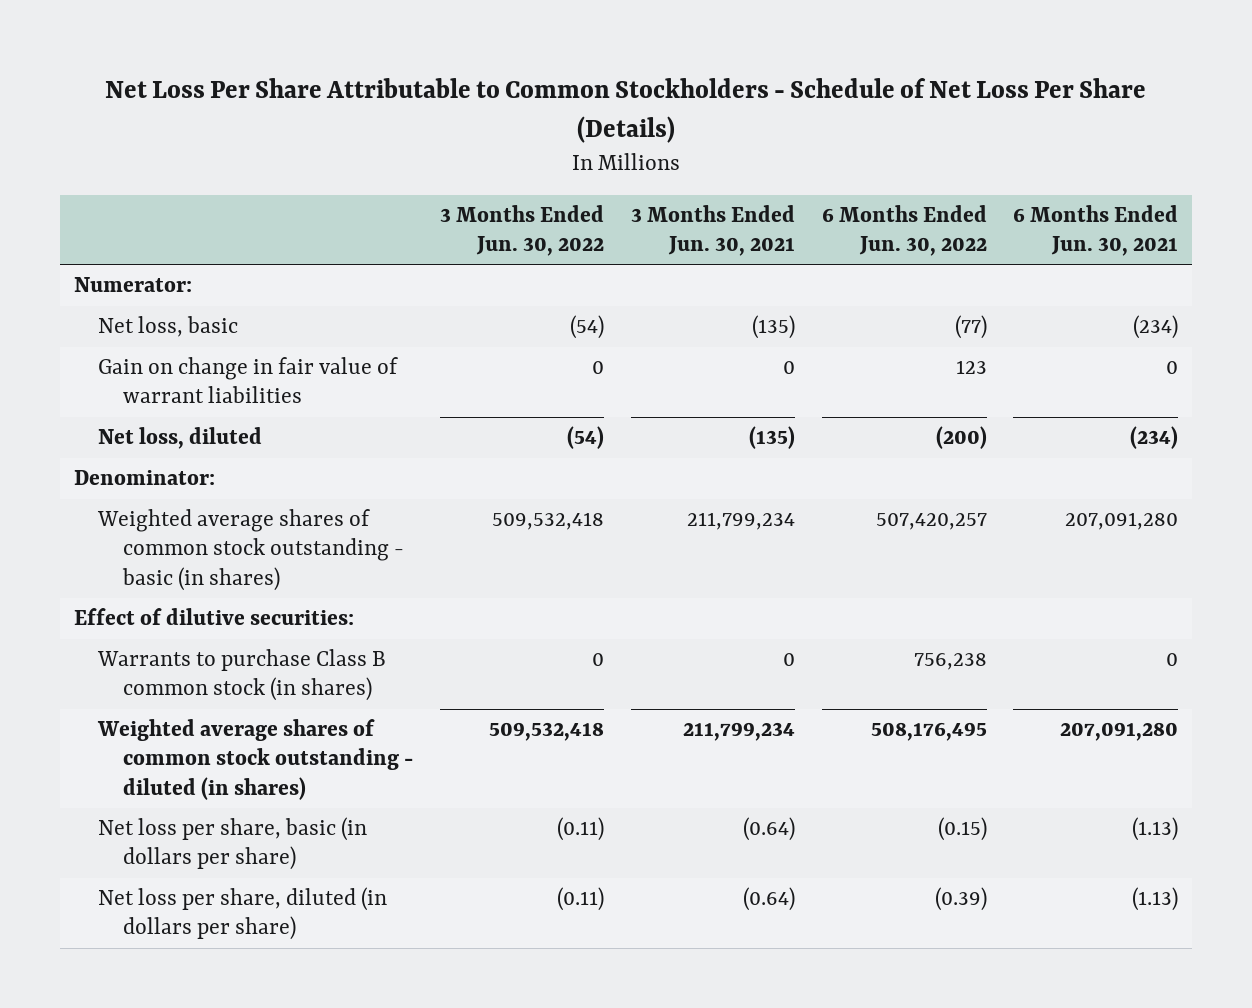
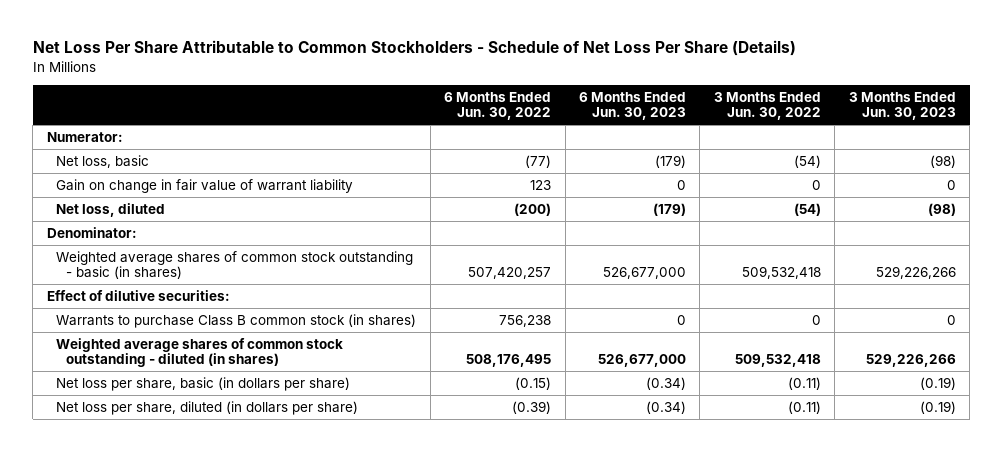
[630,205,795,257] 3 Months Ended Jun. 30, 2021 -> none
[1013,205,1179,257] 6 Months Ended Jun. 30, 2021 -> none
none -> [579,91,687,121] 6 Months Ended Jun. 30, 2023
none -> [848,91,956,121] 3 Months Ended Jun. 30, 2023
[98,357,399,404] Gain on change in fair value of warrant liabilities -> [56,178,354,193] Gain on change in fair value of warrant liability

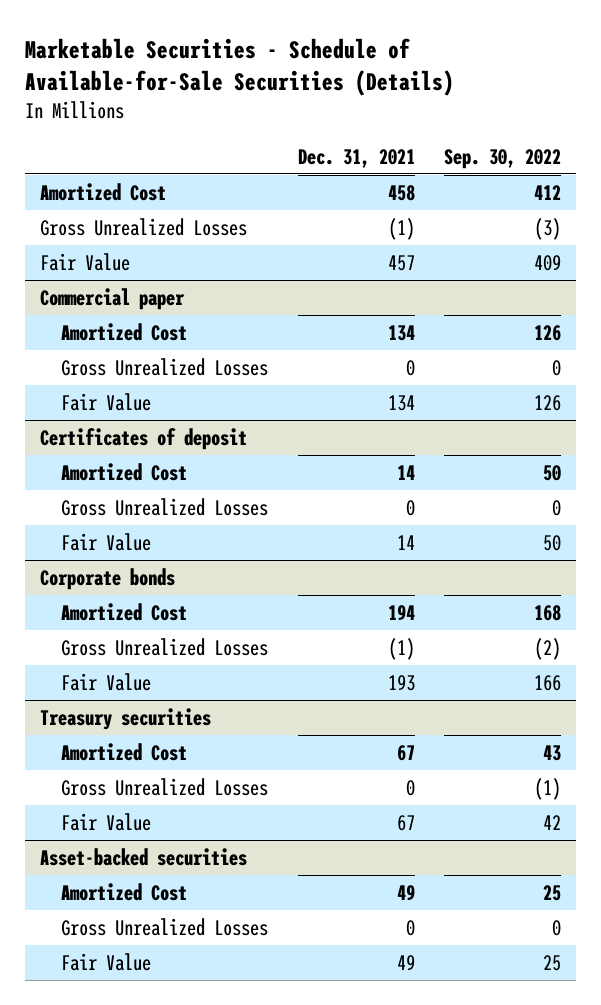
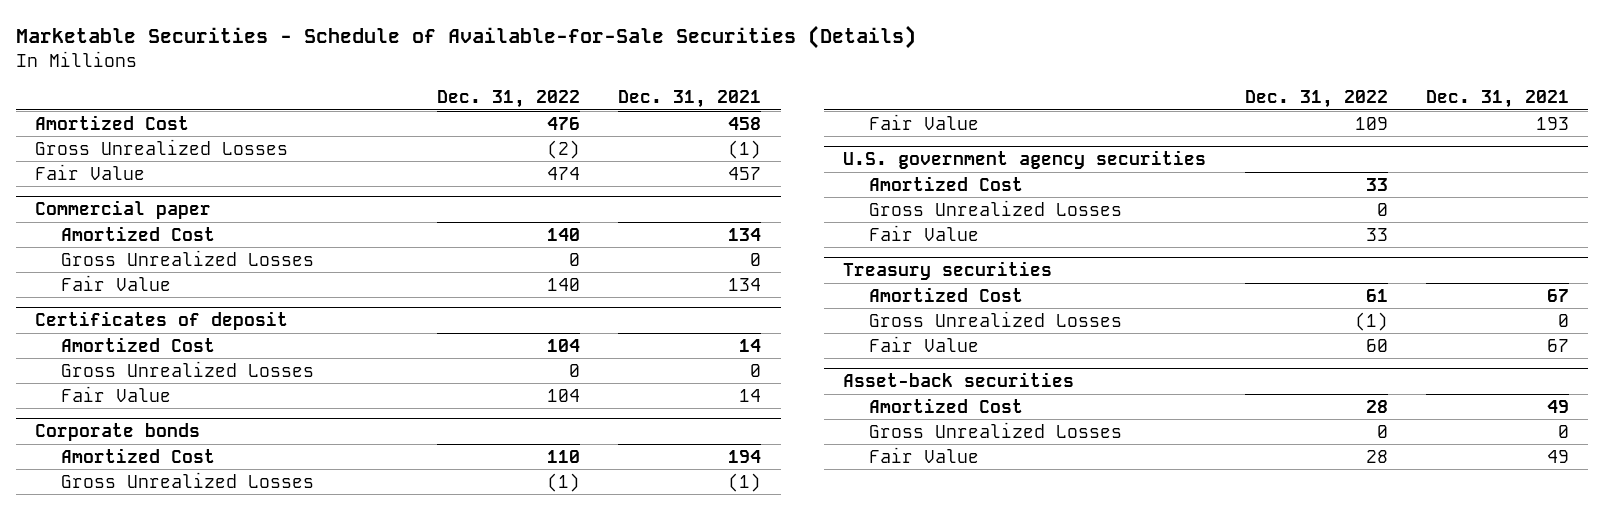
[444,148,562,169] Sep. 30, 2022 -> none
none -> [436,90,580,109] Dec. 31, 2022
none -> [843,150,1207,170] U.S. government agency securities
none -> [869,175,1024,191] Amortized Cost
none -> [869,199,1123,216] Gross Unrealized Losses
none -> [869,224,980,241] Fair Value
[39,847,247,866] Asset-backed securities -> [843,372,1075,388] Asset-back securities

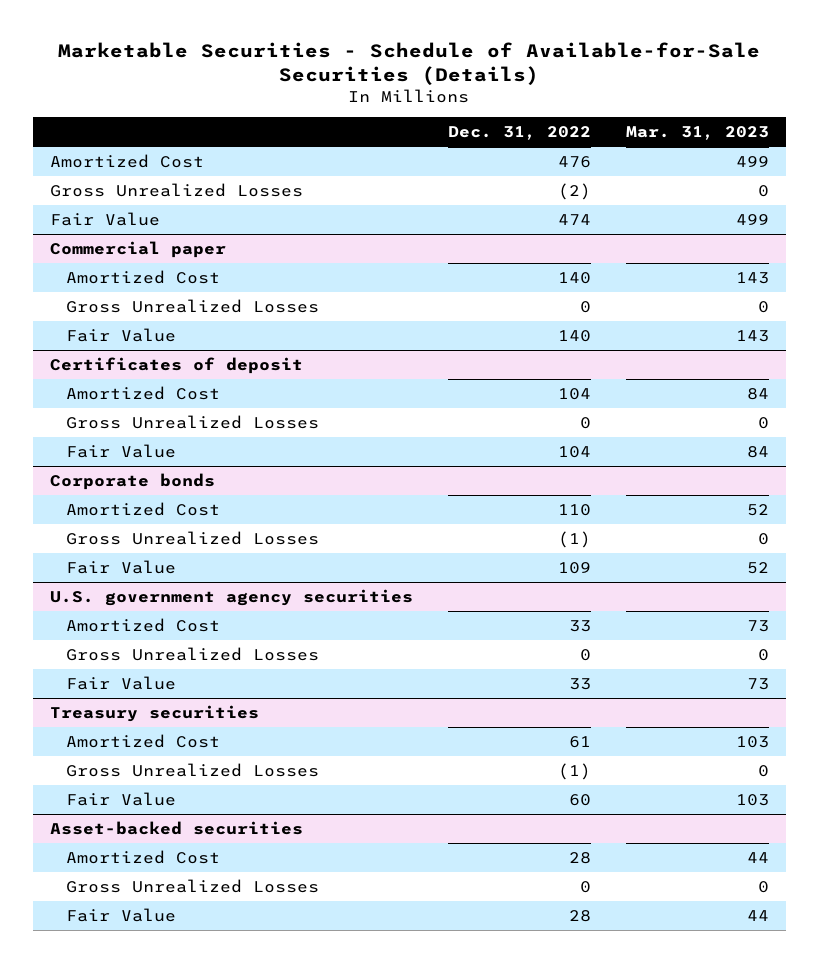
[618,90,762,109] Dec. 31, 2021 -> none
none -> [625,126,769,141] Mar. 31, 2023
[843,372,1075,388] Asset-back securities -> [49,821,303,836] Asset-backed securities

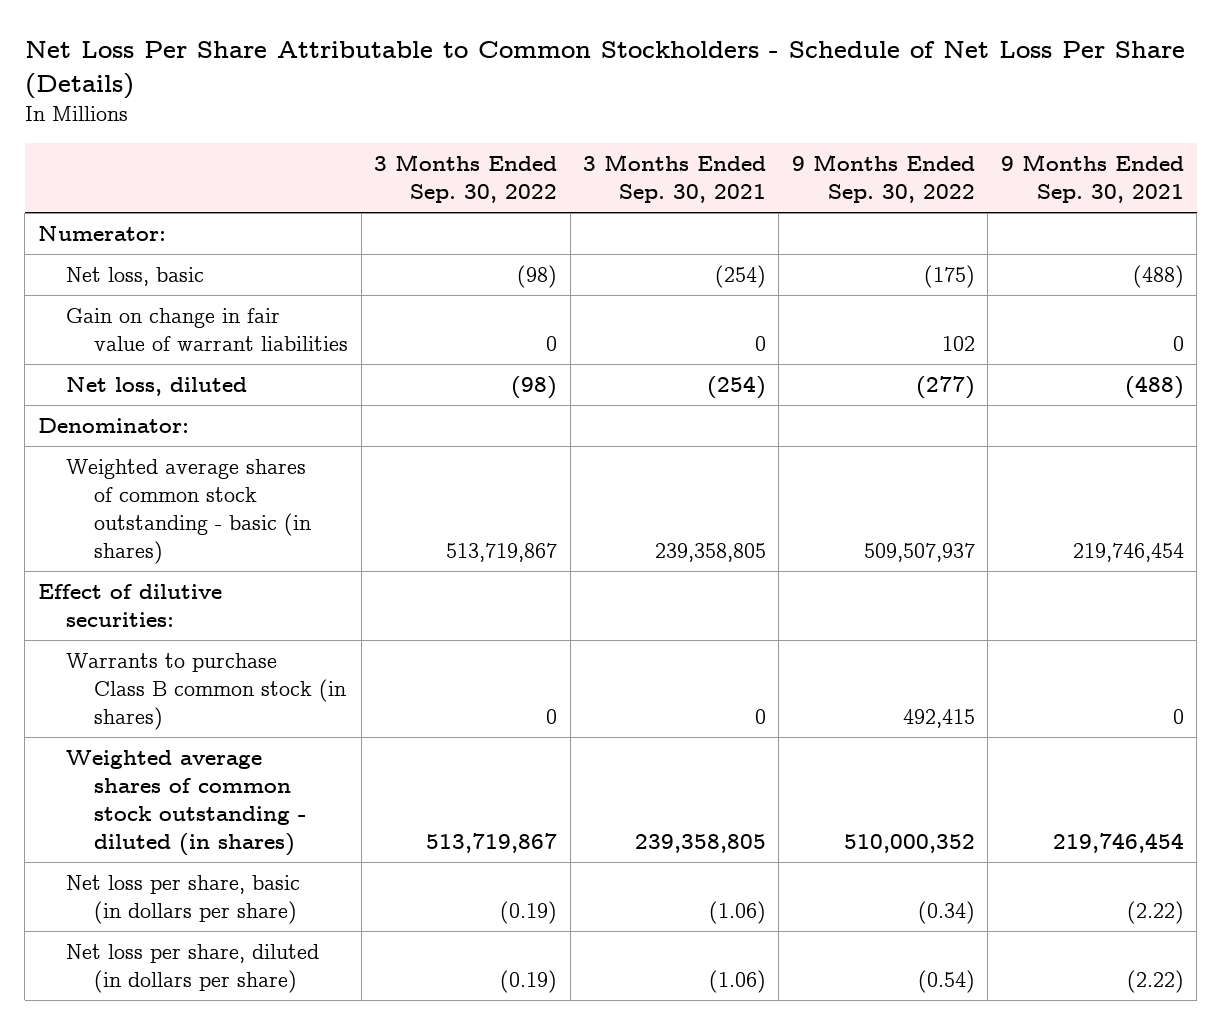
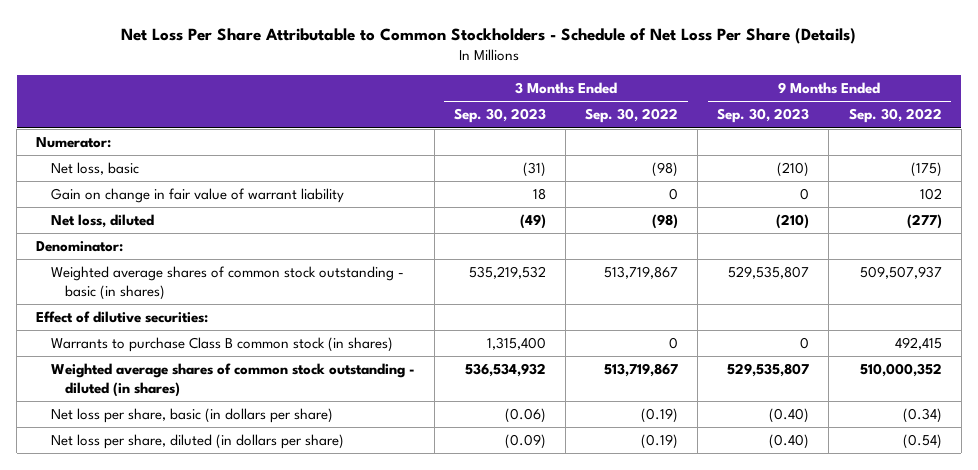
[583,154,767,204] 3 Months Ended Sep. 30, 2021 -> none
[1000,154,1184,204] 9 Months Ended Sep. 30, 2021 -> none
none -> [453,108,546,124] Sep. 30, 2023
none -> [717,108,810,124] Sep. 30, 2023
[65,308,349,352] Gain on change in fair value of warrant liabilities -> [50,188,344,204] Gain on change in fair value of warrant liability

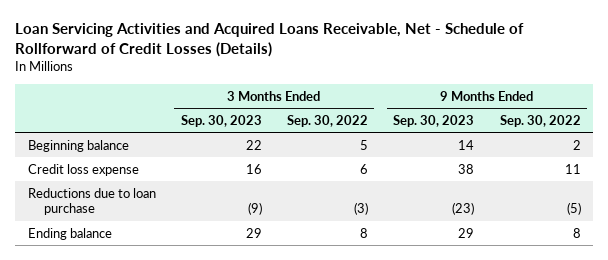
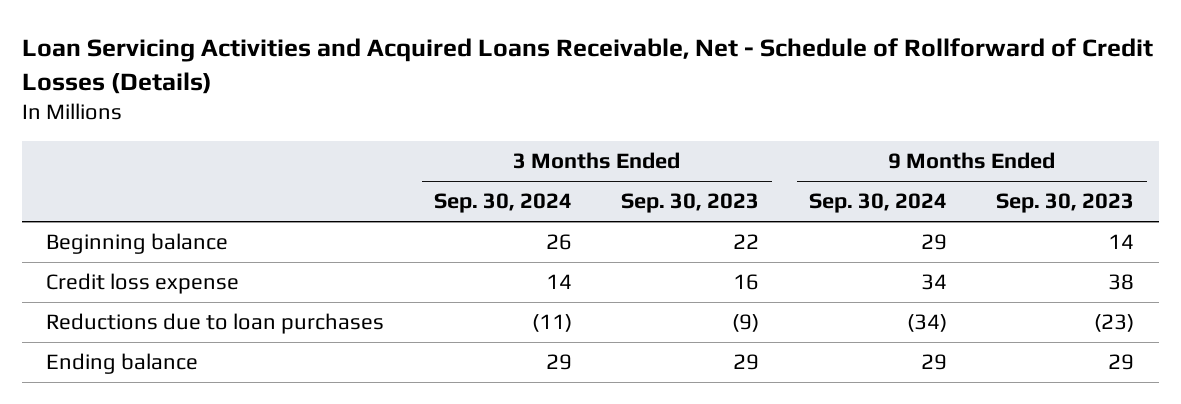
[287,114,369,127] Sep. 30, 2022 -> none
[499,114,581,127] Sep. 30, 2022 -> none
none -> [433,193,572,214] Sep. 30, 2024
none -> [808,193,947,214] Sep. 30, 2024
[27,187,156,216] Reductions due to loan purchase -> [46,313,385,335] Reductions due to loan purchases

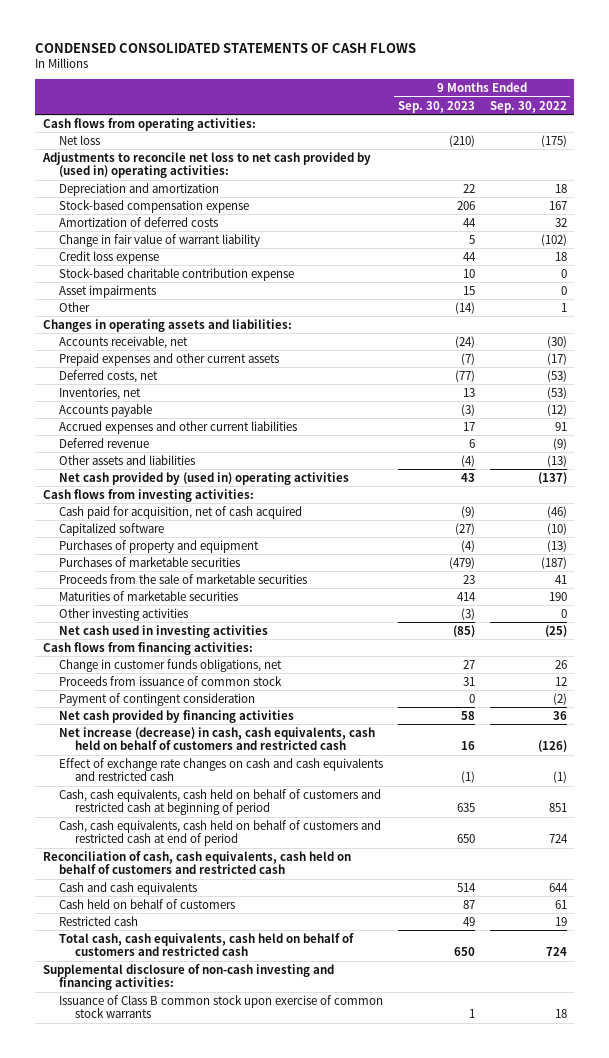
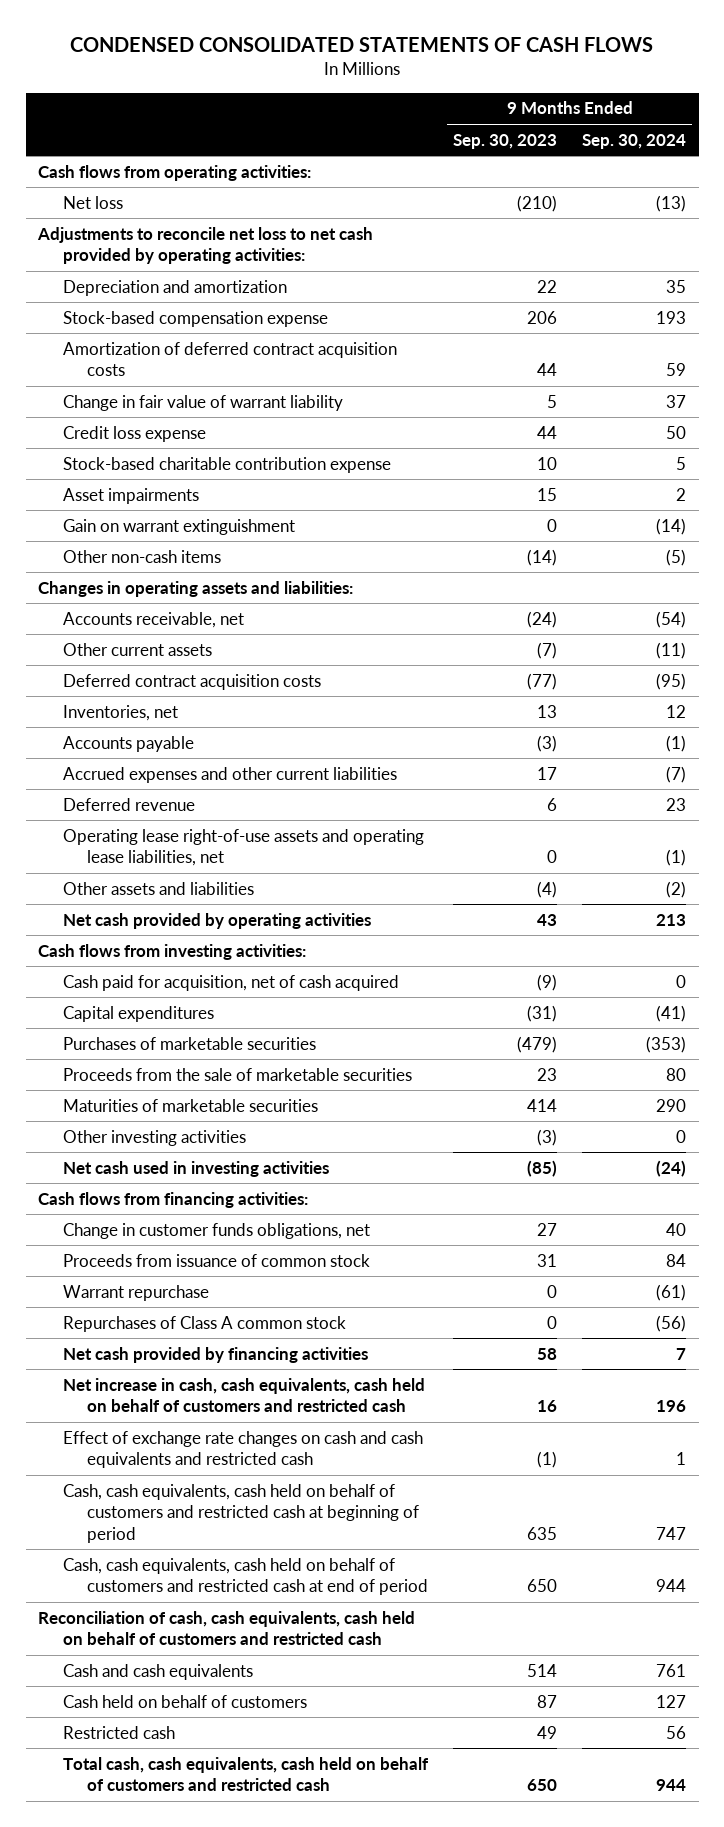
[489,100,567,113] Sep. 30, 2022 -> none
none -> [582,133,687,149] Sep. 30, 2024
[41,151,371,179] Adjustments to reconcile net loss to net cash provided by (used in) operating activities: -> [37,226,374,265] Adjustments to reconcile net loss to net cash provided by operating activities:
[59,216,219,227] Amortization of deferred costs -> [62,341,397,377] Amortization of deferred contract acquisition costs
none -> [62,518,295,535] Gain on warrant extinguishment
[59,301,91,312] Other -> [62,549,221,563] Other non-cash items
[59,352,280,366] Prepaid expenses and other current assets -> [62,642,212,656] Other current assets
[59,369,159,383] Deferred costs, net -> [62,673,321,690] Deferred contract acquisition costs
none -> [62,828,424,867] Operating lease right-of-use assets and operating lease liabilities, net
[59,471,350,485] Net cash provided by (used in) operating activities -> [62,912,371,929] Net cash provided by operating activities
[59,522,165,536] Capitalized software -> none
[59,539,260,553] Purchases of property and equipment -> none
none -> [62,1005,214,1022] Capital expenditures
[59,692,256,706] Payment of contingent consideration -> none
none -> [62,1284,209,1301] Warrant repurchase
none -> [62,1315,346,1332] Repurchases of Class A common stock
[59,726,376,751] Net increase (decrease) in cash, cash equivalents, cash held on behalf of customers and restricted cash -> [62,1377,425,1413] Net increase in cash, cash equivalents, cash held on behalf of customers and restricted cash
[42,963,334,991] Supplemental disclosure of non-cash investing and financing activities: -> none
[59,994,384,1019] Issuance of Class B common stock upon exercise of common stock warrants -> none

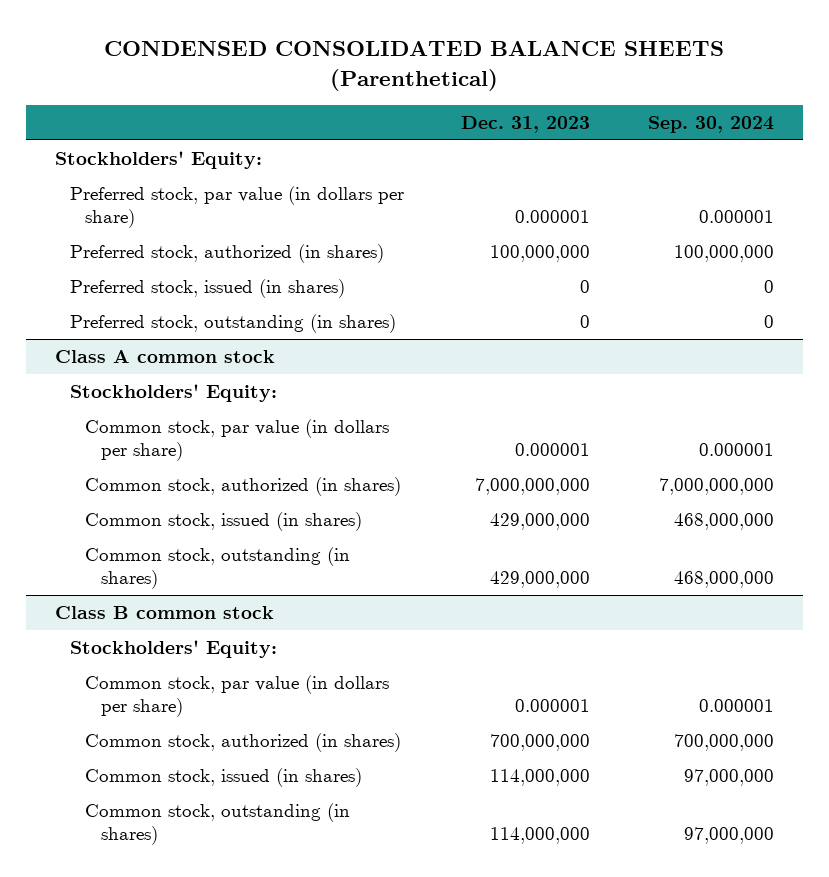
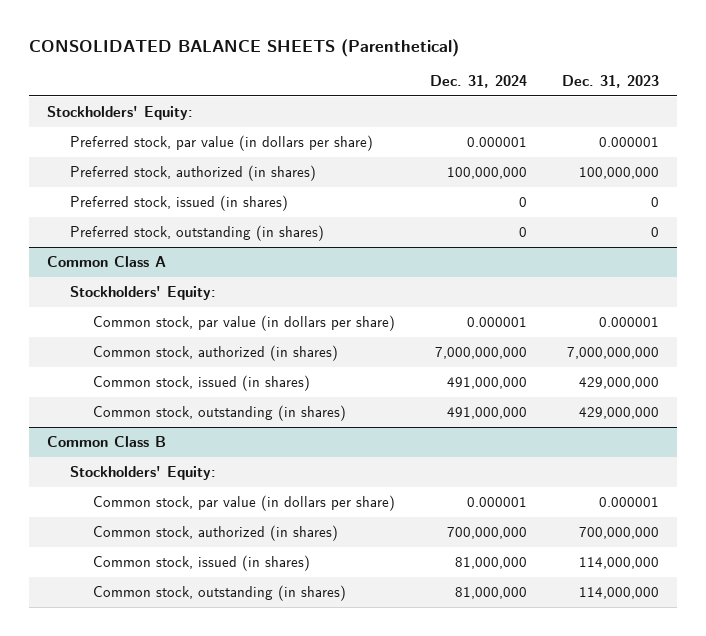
[104,40,725,91] CONDENSED CONSOLIDATED BALANCE SHEETS (Parenthetical) -> [29,38,460,57] CONSOLIDATED BALANCE SHEETS (Parenthetical)
[647,115,774,133] Sep. 30, 2024 -> none
none -> [429,75,527,89] Dec. 31, 2024
[54,350,275,364] Class A common stock -> [46,255,166,267] Common Class A
[54,606,274,620] Class B common stock -> [46,435,166,447] Common Class B

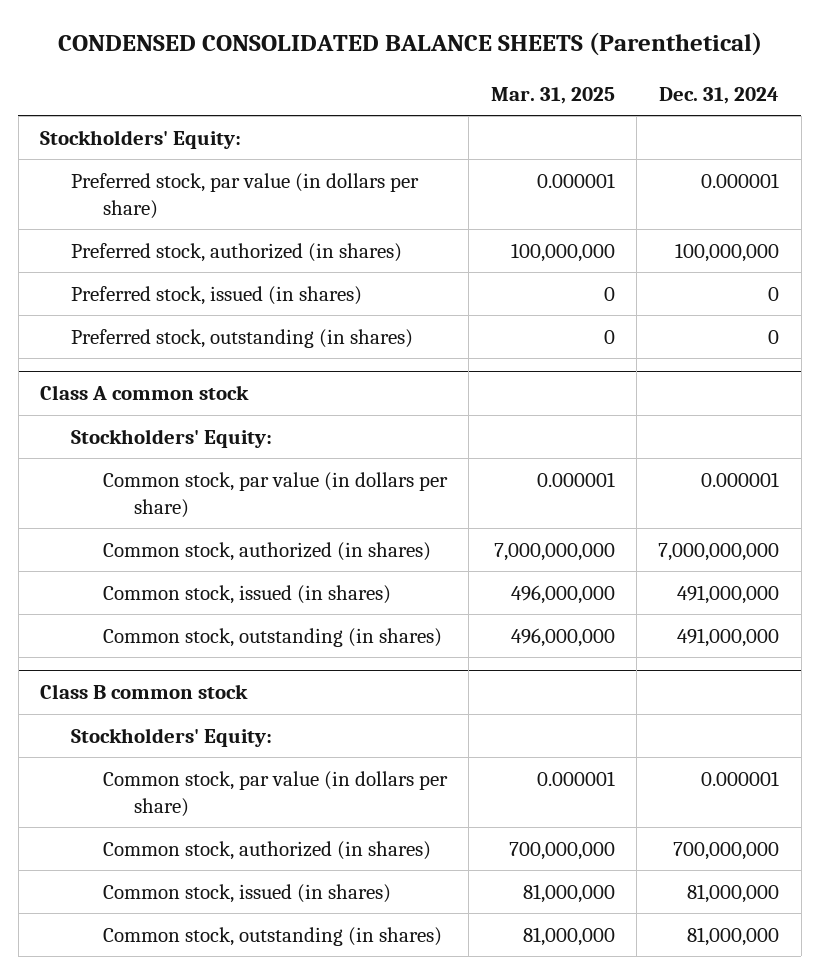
[29,38,460,57] CONSOLIDATED BALANCE SHEETS (Parenthetical) -> [57,32,762,57] CONDENSED CONSOLIDATED BALANCE SHEETS (Parenthetical)
[562,75,660,89] Dec. 31, 2023 -> none
none -> [490,86,615,104] Mar. 31, 2025
[46,255,166,267] Common Class A -> [40,385,250,401] Class A common stock
[46,435,166,447] Common Class B -> [40,684,249,700] Class B common stock

